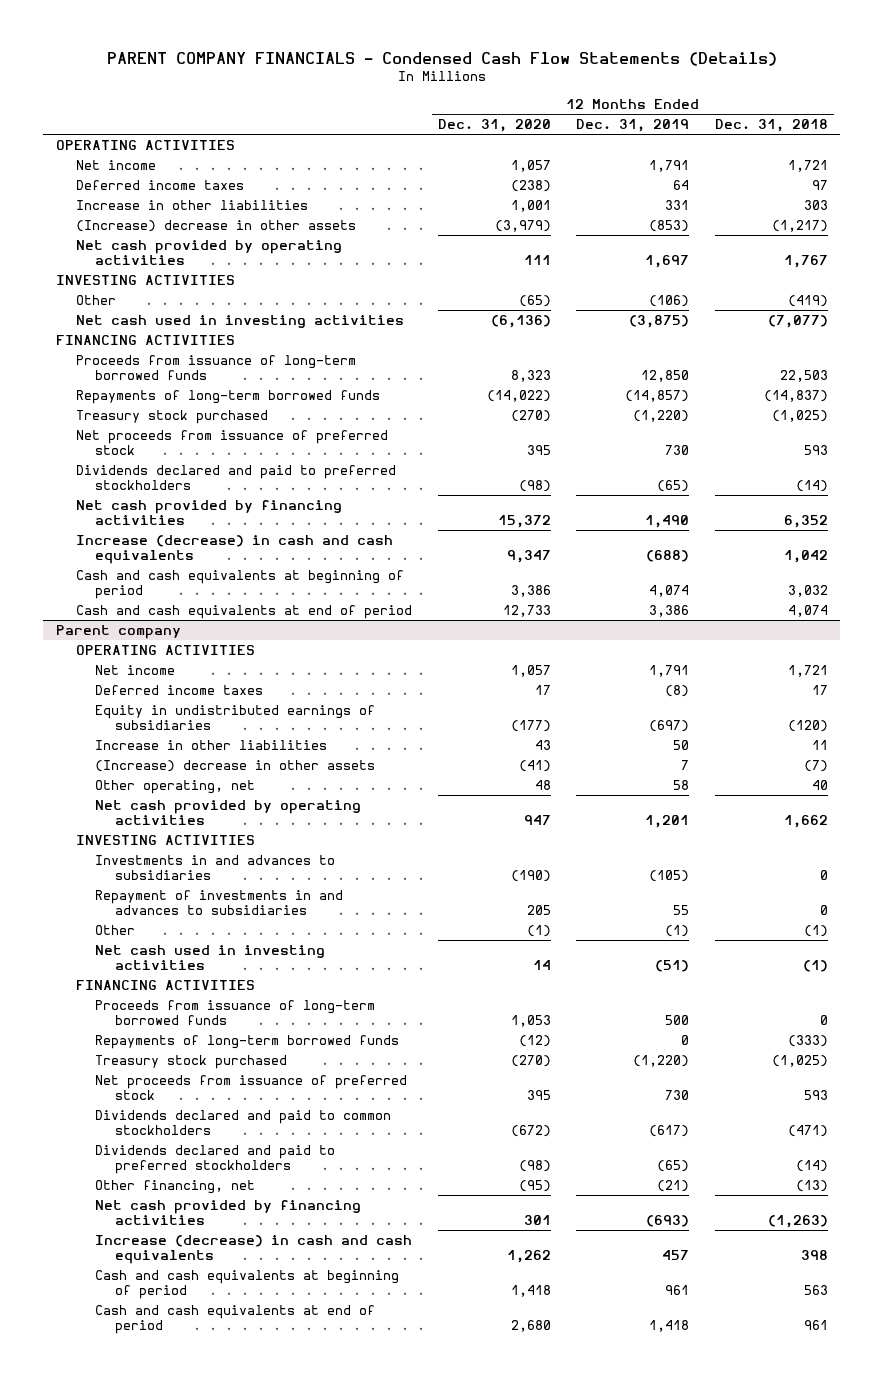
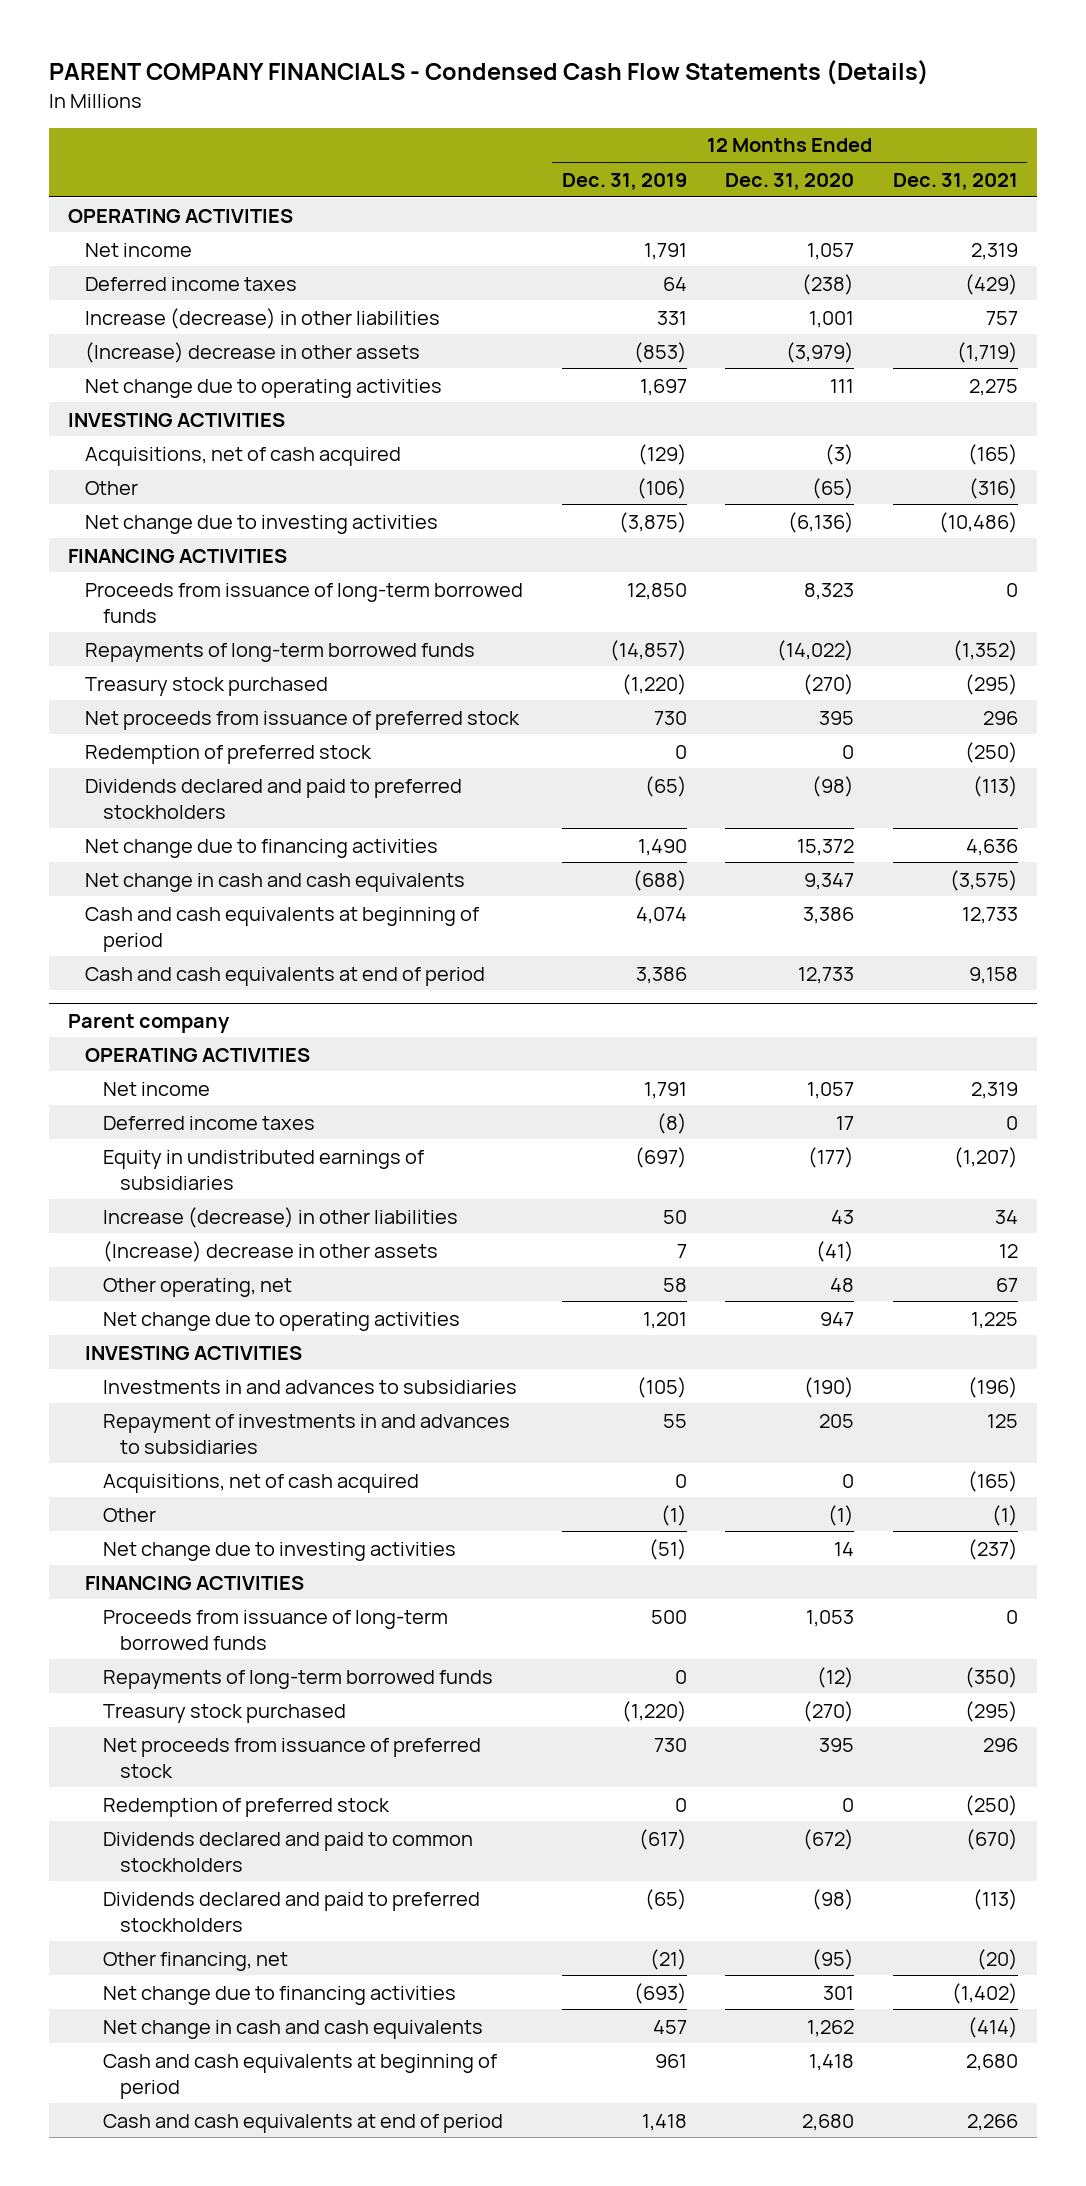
[714,119,828,133] Dec. 31, 2018 -> none
none -> [892,172,1018,190] Dec. 31, 2021
[75,199,308,210] Increase in other liabilities -> [85,307,441,329] Increase (decrease) in other liabilities
[75,239,342,266] Net cash provided by operating activities -> [85,378,443,398] Net change due to operating activities
none -> [85,446,402,466] Acquisitions, net of cash acquired
[75,314,404,328] Net cash used in investing activities -> [85,514,439,534] Net change due to investing activities
none -> [85,744,373,764] Redemption of preferred stock
[75,499,342,526] Net cash provided by financing activities -> [85,838,439,858] Net change due to financing activities
[75,534,393,565] Increase (decrease) in cash and cash equivalents -> [85,872,466,892] Net change in cash and cash equivalents
[95,739,328,750] Increase in other liabilities -> [102,1206,458,1228] Increase (decrease) in other liabilities
[95,799,362,826] Net cash provided by operating activities -> [102,1311,460,1331] Net change due to operating activities
none -> [102,1473,419,1493] Acquisitions, net of cash acquired
[95,944,326,971] Net cash used in investing activities -> [102,1541,456,1561] Net change due to investing activities
none -> [102,1797,390,1817] Redemption of preferred stock
[95,1199,362,1226] Net cash provided by financing activities -> [102,1985,456,2005] Net change due to financing activities
[95,1234,413,1265] Increase (decrease) in cash and cash equivalents -> [102,2019,483,2039] Net change in cash and cash equivalents

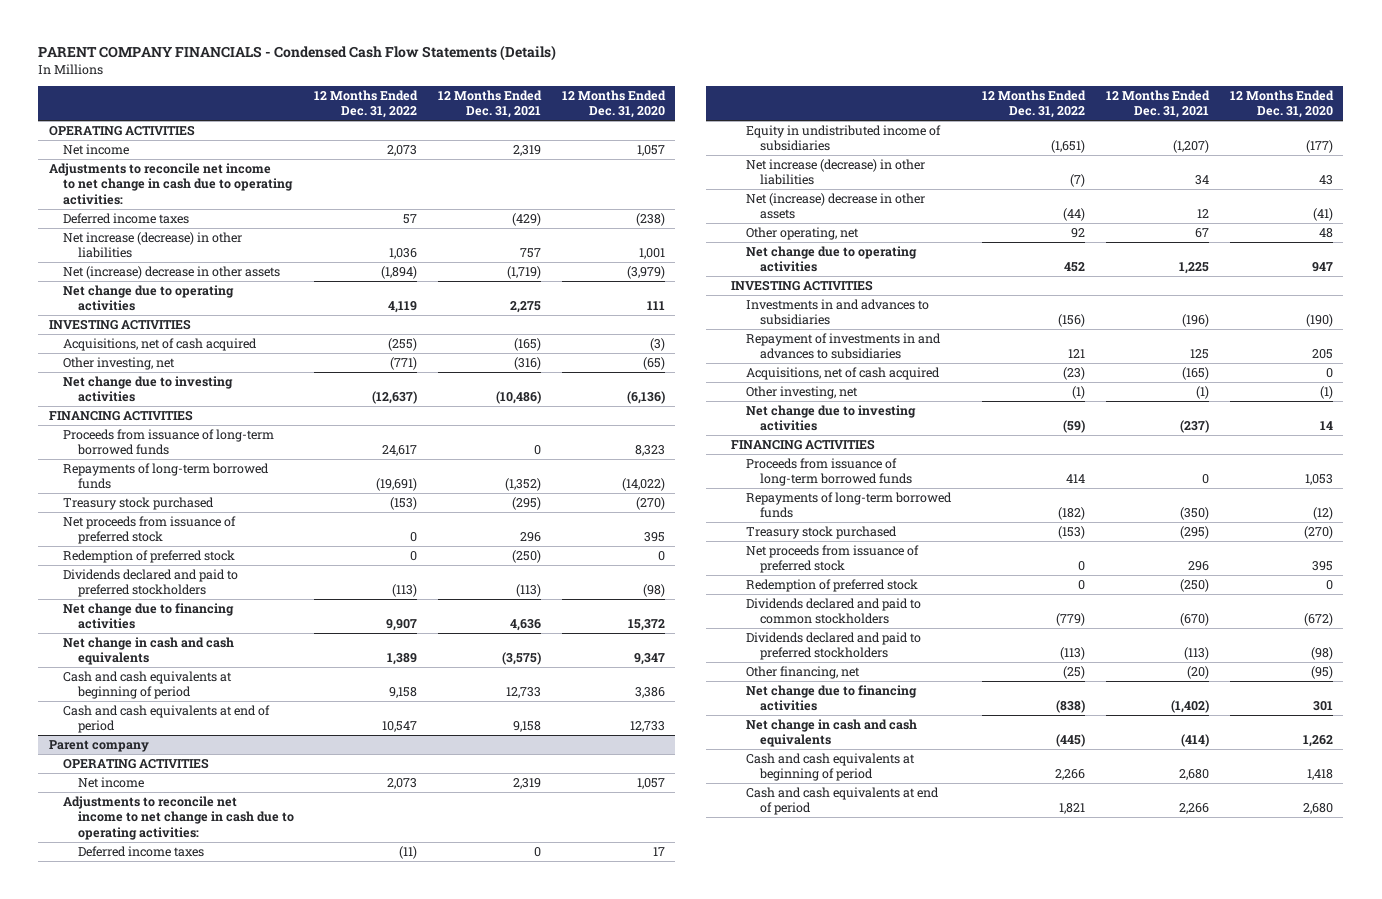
[561,172,687,190] Dec. 31, 2019 -> none
none -> [314,90,419,119] 12 Months Ended Dec. 31, 2022
none -> [48,162,294,205] Adjustments to reconcile net income to net change in cash due to operating activities:
[85,307,441,329] Increase (decrease) in other liabilities -> [63,231,243,259] Net increase (decrease) in other liabilities
[85,341,421,363] (Increase) decrease in other assets -> [63,265,281,279] Net (increase) decrease in other assets
[85,480,139,495] Other -> [63,356,176,370] Other investing, net
none -> [63,795,294,840] Adjustments to reconcile net income to net change in cash due to operating activities:
[102,1149,424,1190] Equity in undistributed earnings of subsidiaries -> [745,124,941,152] Equity in undistributed income of subsidiaries
[102,1206,458,1228] Increase (decrease) in other liabilities -> [745,158,925,186] Net increase (decrease) in other liabilities
[102,1240,438,1262] (Increase) decrease in other assets -> [745,192,925,220] Net (increase) decrease in other assets
[102,1507,156,1522] Other -> [745,385,858,399] Other investing, net

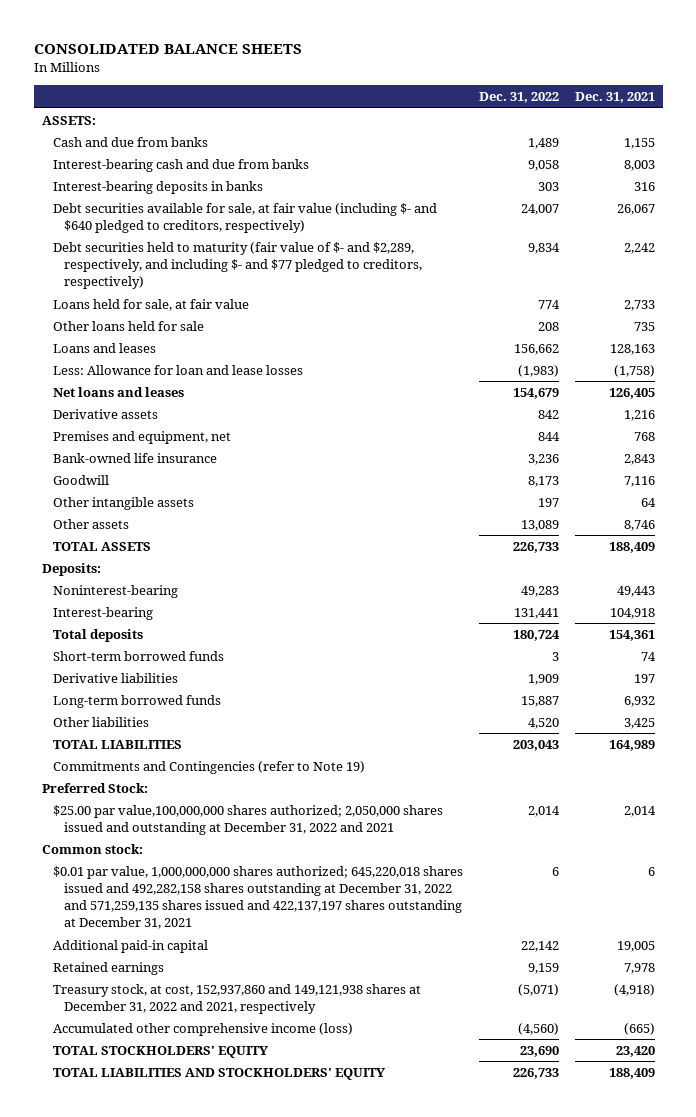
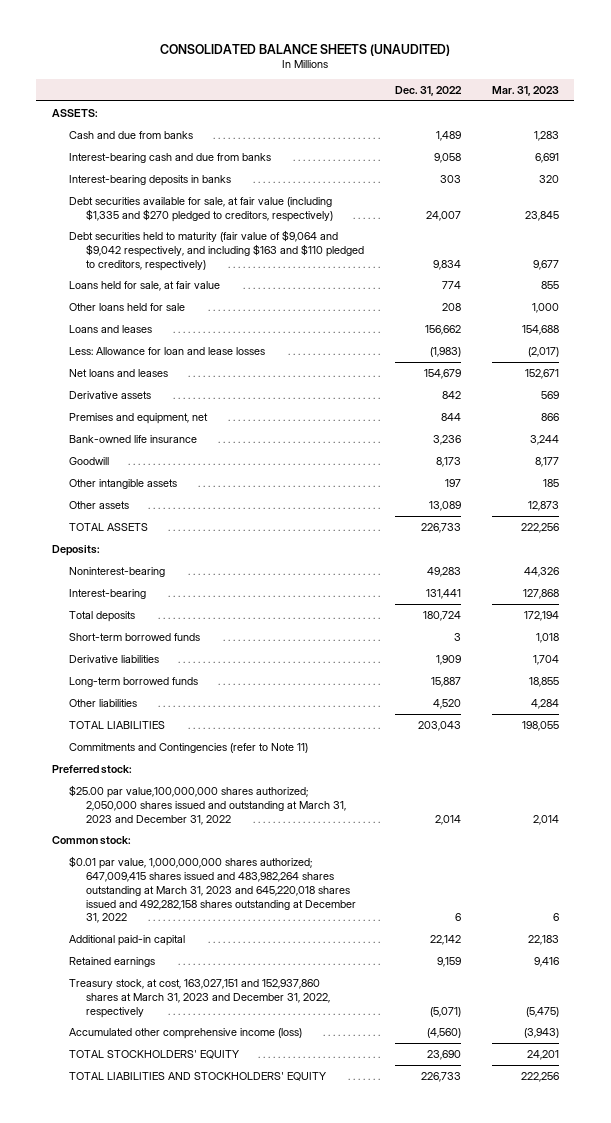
[33,44,302,55] CONSOLIDATED BALANCE SHEETS -> [160,43,451,56] CONSOLIDATED BALANCE SHEETS (UNAUDITED)
[574,92,655,104] Dec. 31, 2021 -> none
none -> [492,86,560,97] Mar. 31, 2023
[52,202,437,234] Debt securities available for sale, at fair value (including $- and $640 pledged to creditors, respectively) -> [69,196,334,222] Debt securities available for sale, at fair value (including $1,335 and $270 pledged to creditors, respectively)
[52,241,423,290] Debt securities held to maturity (fair value of $- and $2,289, respectively, and including $- and $77 pledged to creditors, respectively) -> [69,229,365,271] Debt securities held to maturity (fair value of $9,064 and $9,042 respectively, and including $163 and $110 pledged to creditors, respectively)
[52,760,365,774] Commitments and Contingencies (refer to Note 19) -> [69,742,309,753] Commitments and Contingencies (refer to Note 11)
[41,782,148,793] Preferred Stock: -> [51,764,132,774] Preferred stock:
[52,804,443,836] $25.00 par value,100,000,000 shares authorized; 2,050,000 shares issued and outstanding at December 31, 2022 and 2021 -> [69,784,347,825] $25.00 par value,100,000,000 shares authorized; 2,050,000 shares issued and outstanding at March 31, 2023 and December 31, 2022
[52,865,463,930] $0.01 par value, 1,000,000,000 shares authorized; 645,220,018 shares issued and 492,282,158 shares outstanding at December 31, 2022 and 571,259,135 shares issued and 422,137,197 shares outstanding at December 31, 2021 -> [69,855,357,924] $0.01 par value, 1,000,000,000 shares authorized; 647,009,415 shares issued and 483,982,264 shares outstanding at March 31, 2023 and 645,220,018 shares issued and 492,282,158 shares outstanding at December 31, 2022
[52,983,421,1015] Treasury stock, at cost, 152,937,860 and 149,121,938 shares at December 31, 2022 and 2021, respectively -> [69,978,331,1018] Treasury stock, at cost, 163,027,151 and 152,937,860 shares at March 31, 2023 and December 31, 2022, respectively

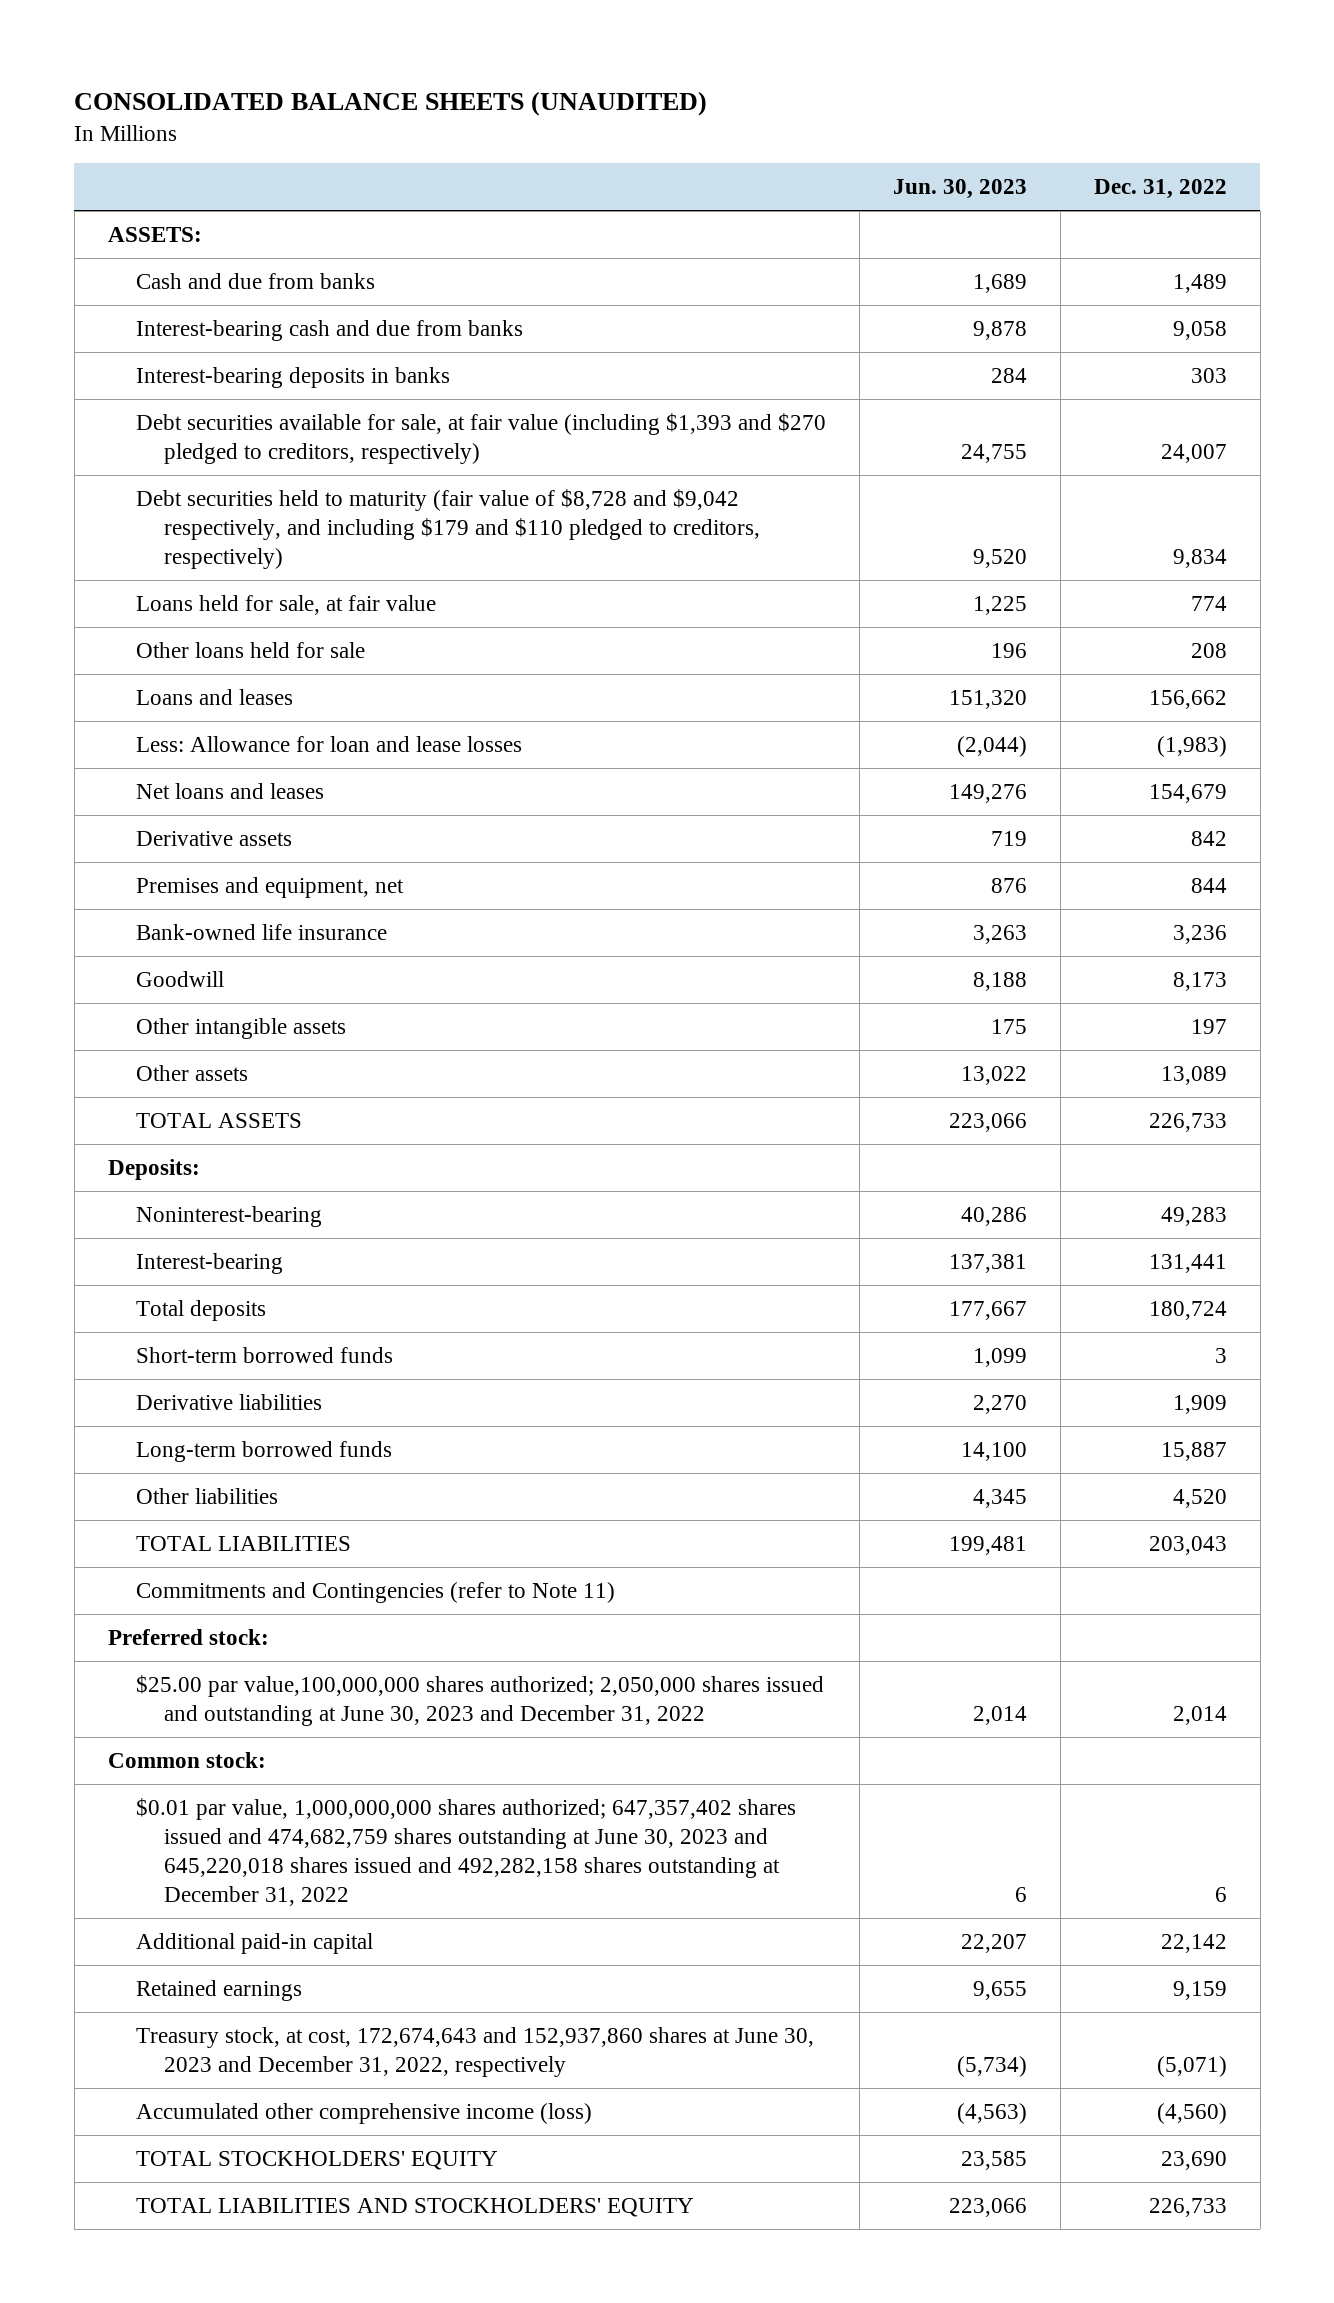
[492,86,560,97] Mar. 31, 2023 -> none
none -> [892,179,1027,200] Jun. 30, 2023
[69,196,334,222] Debt securities available for sale, at fair value (including $1,335 and $270 pledged to creditors, respectively) -> [135,412,826,464] Debt securities available for sale, at fair value (including $1,393 and $270 pledged to creditors, respectively)
[69,229,365,271] Debt securities held to maturity (fair value of $9,064 and $9,042 respectively, and including $163 and $110 pledged to creditors, respectively) -> [135,488,760,569] Debt securities held to maturity (fair value of $8,728 and $9,042 respectively, and including $179 and $110 pledged to creditors, respectively)
[69,784,347,825] $25.00 par value,100,000,000 shares authorized; 2,050,000 shares issued and outstanding at March 31, 2023 and December 31, 2022 -> [135,1674,824,1726] $25.00 par value,100,000,000 shares authorized; 2,050,000 shares issued and outstanding at June 30, 2023 and December 31, 2022
[69,855,357,924] $0.01 par value, 1,000,000,000 shares authorized; 647,009,415 shares issued and 483,982,264 shares outstanding at March 31, 2023 and 645,220,018 shares issued and 492,282,158 shares outstanding at December 31, 2022 -> [135,1797,796,1906] $0.01 par value, 1,000,000,000 shares authorized; 647,357,402 shares issued and 474,682,759 shares outstanding at June 30, 2023 and 645,220,018 shares issued and 492,282,158 shares outstanding at December 31, 2022
[69,978,331,1018] Treasury stock, at cost, 163,027,151 and 152,937,860 shares at March 31, 2023 and December 31, 2022, respectively -> [135,2026,814,2077] Treasury stock, at cost, 172,674,643 and 152,937,860 shares at June 30, 2023 and December 31, 2022, respectively

